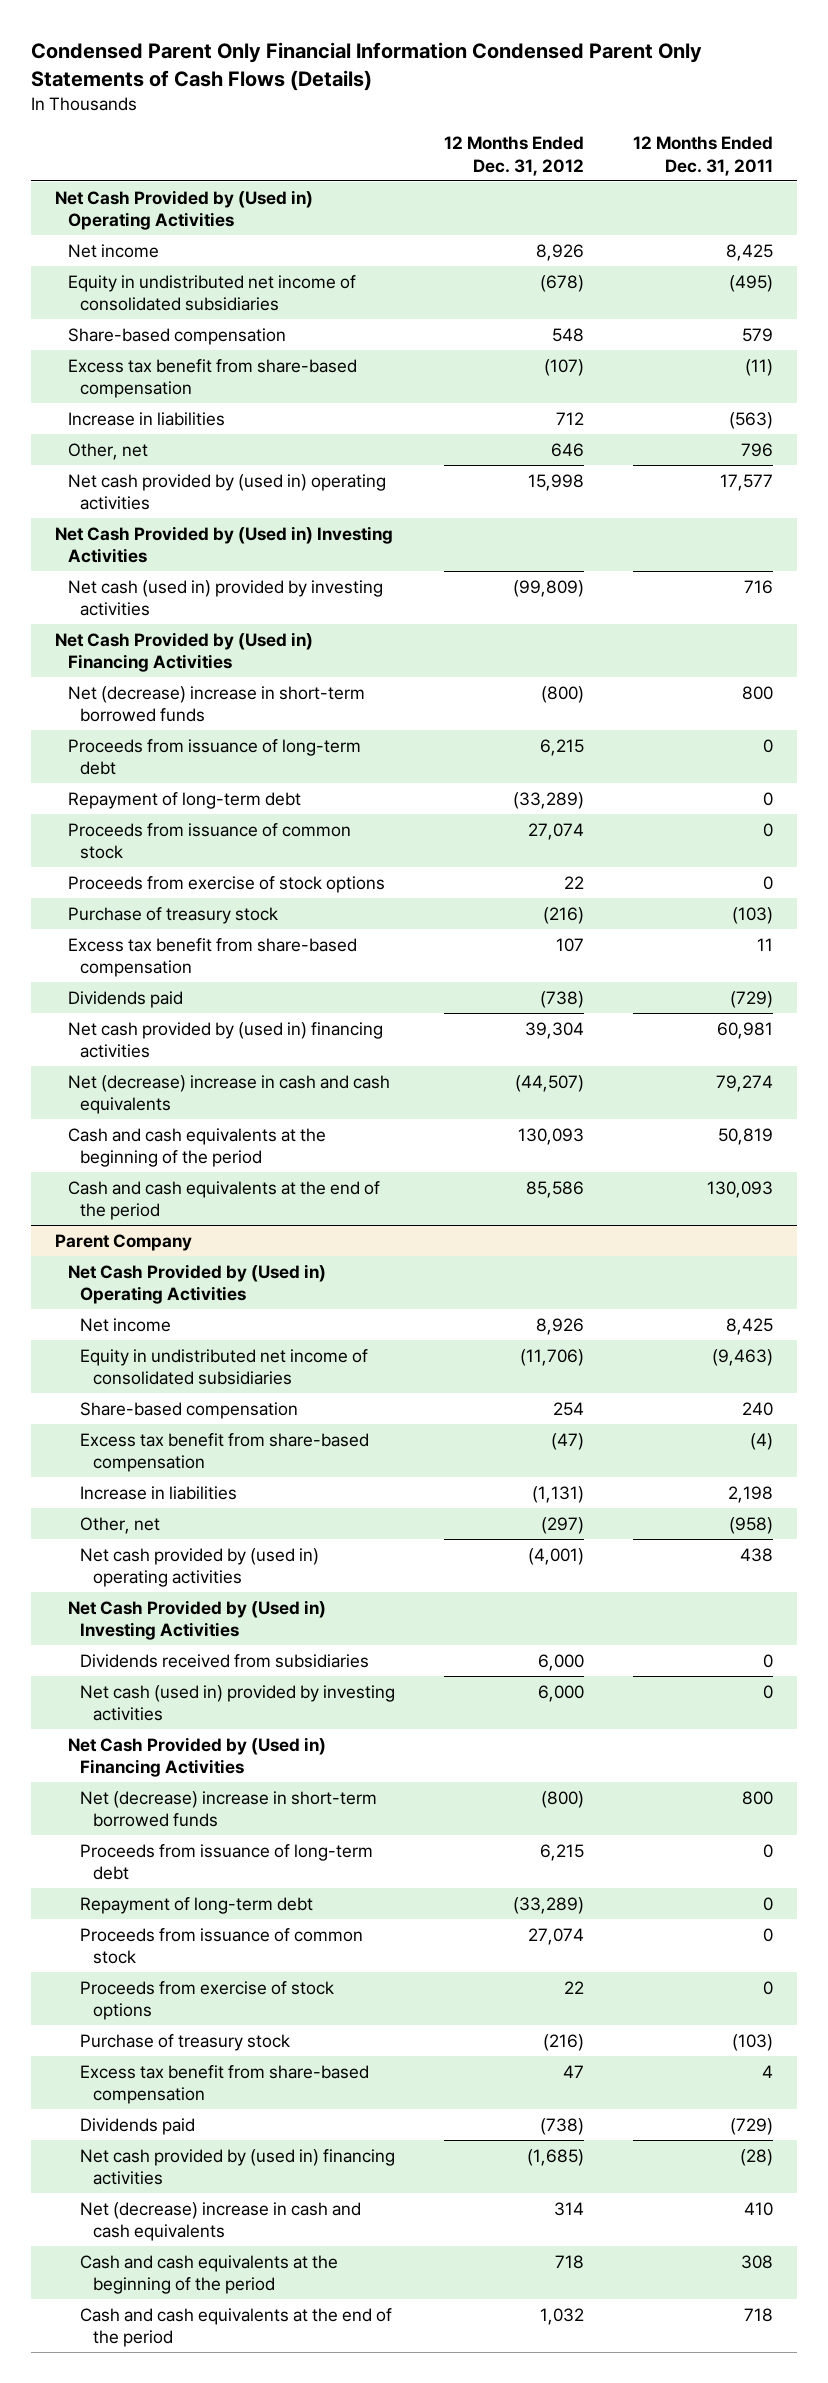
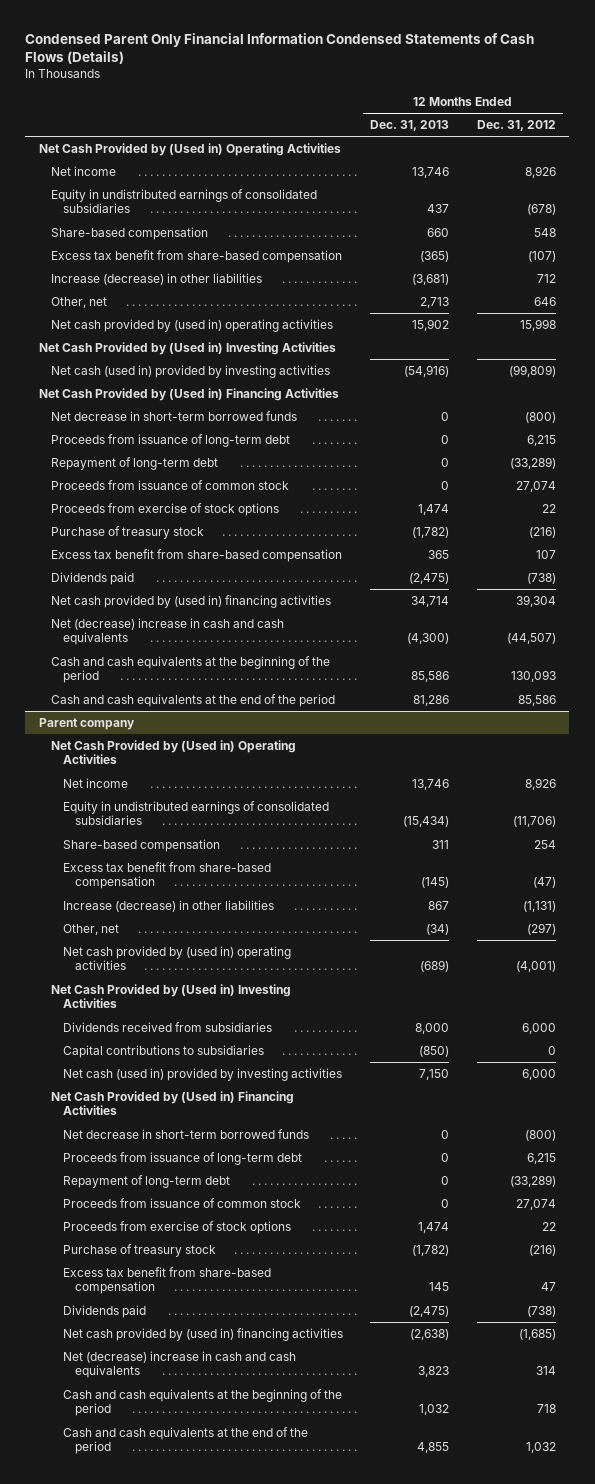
[30,42,702,91] Condensed Parent Only Financial Information Condensed Parent Only Statements of Cash Flows (Details) -> [25,32,535,64] Condensed Parent Only Financial Information Condensed Statements of Cash Flows (Details)
[632,136,773,176] 12 Months Ended Dec. 31, 2011 -> none
none -> [370,120,450,132] Dec. 31, 2013
[67,274,356,312] Equity in undistributed net income of consolidated subsidiaries -> [50,188,317,214] Equity in undistributed earnings of consolidated subsidiaries
[67,411,225,426] Increase in liabilities -> [50,272,262,285] Increase (decrease) in other liabilities
[67,685,365,723] Net (decrease) increase in short-term borrowed funds -> [50,410,297,421] Net decrease in short-term borrowed funds
[55,1233,193,1251] Parent Company -> [38,717,135,730] Parent company
[80,1348,369,1386] Equity in undistributed net income of consolidated subsidiaries -> [62,800,329,826] Equity in undistributed earnings of consolidated subsidiaries
[80,1485,238,1500] Increase in liabilities -> [62,899,274,912] Increase (decrease) in other liabilities
none -> [62,1044,264,1058] Capital contributions to subsidiaries
[80,1790,378,1828] Net (decrease) increase in short-term borrowed funds -> [62,1128,309,1139] Net decrease in short-term borrowed funds

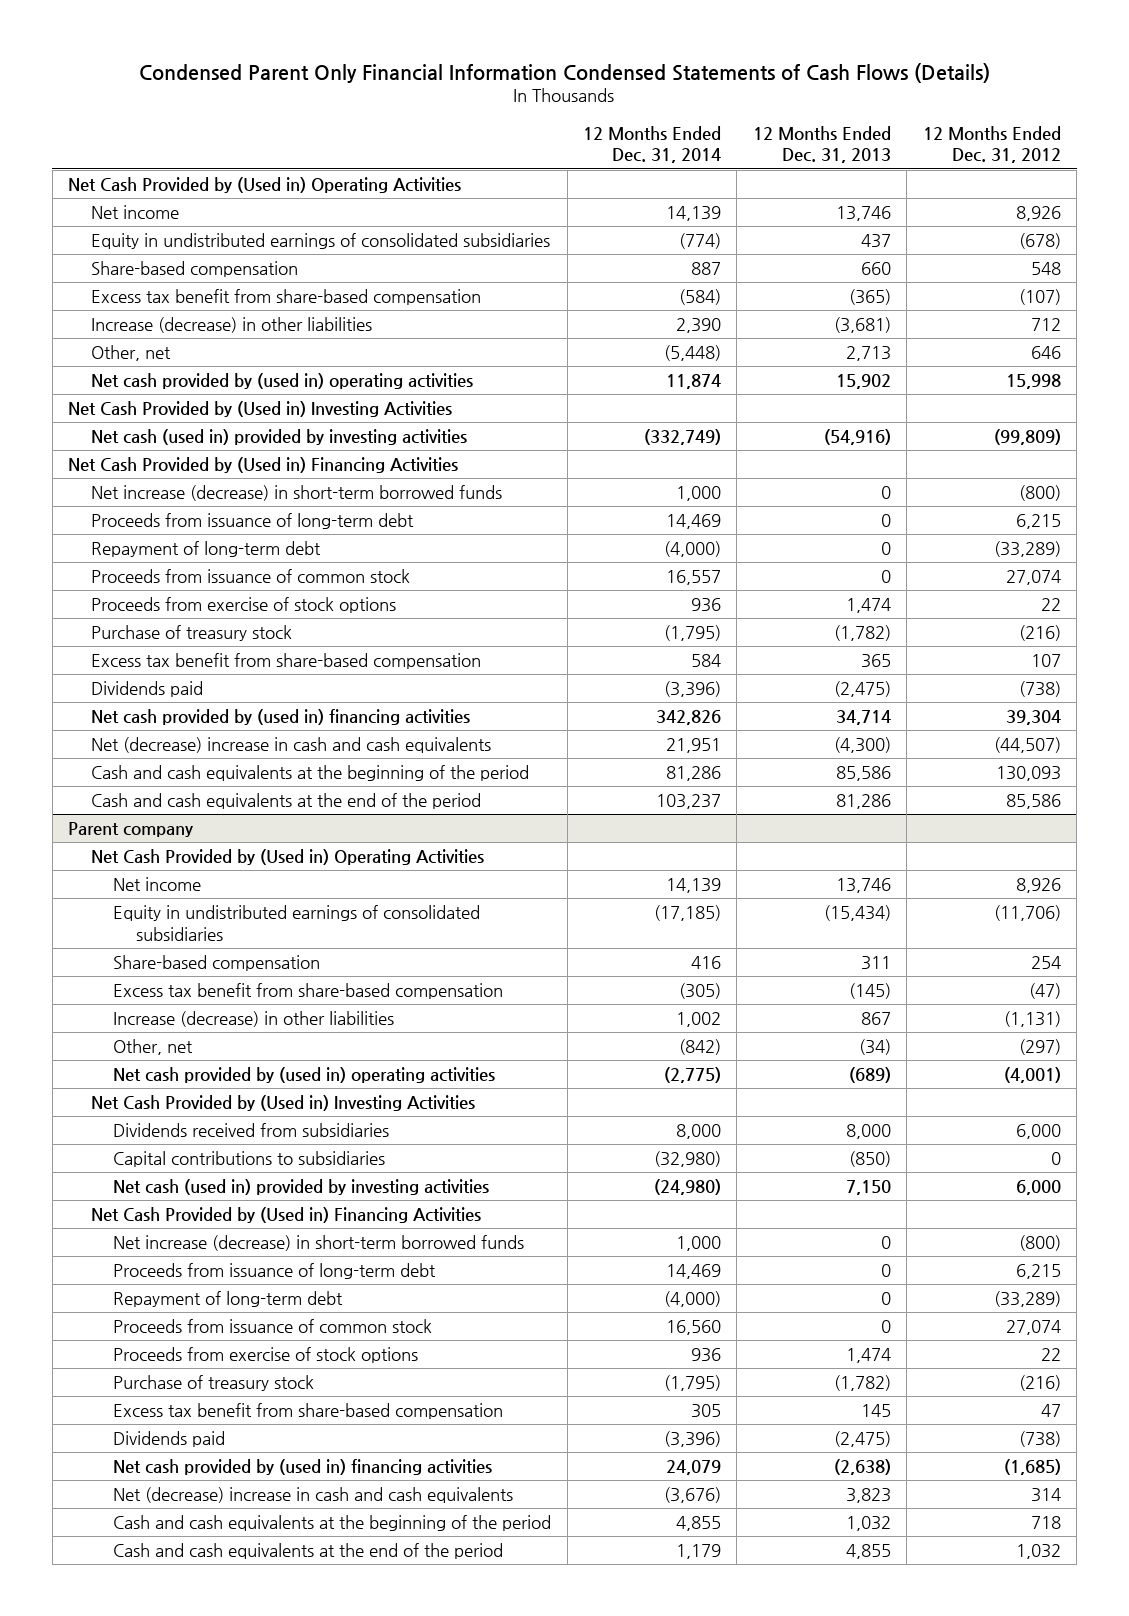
none -> [582,125,721,164] 12 Months Ended Dec. 31, 2014
[50,410,297,421] Net decrease in short-term borrowed funds -> [90,485,502,502] Net increase (decrease) in short-term borrowed funds
[62,1128,309,1139] Net decrease in short-term borrowed funds -> [113,1235,525,1252] Net increase (decrease) in short-term borrowed funds

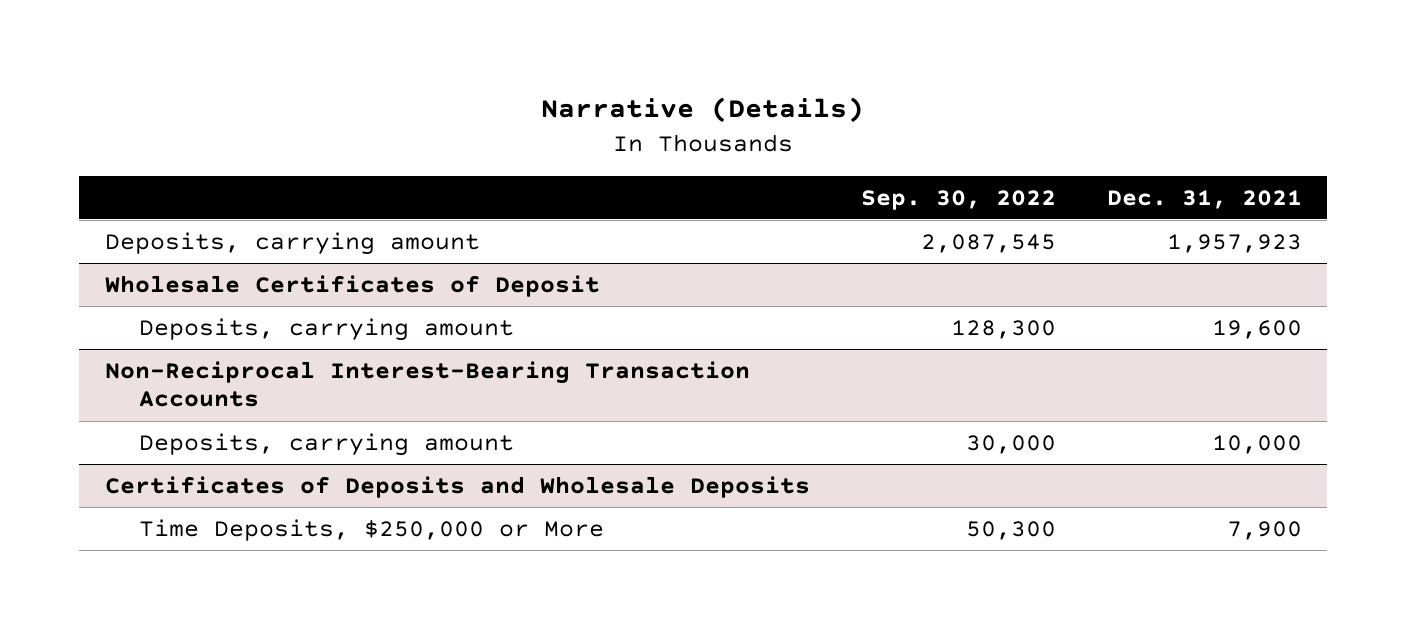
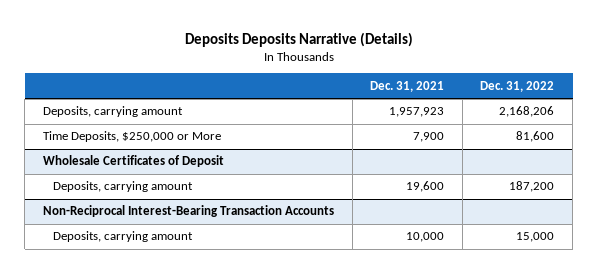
[541,97,865,124] Narrative (Details) -> [184,32,413,48] Deposits Deposits Narrative (Details)
[860,189,1056,210] Sep. 30, 2022 -> none
none -> [480,80,555,92] Dec. 31, 2022
none -> [43,131,222,143] Time Deposits, $250,000 or More
[104,475,810,498] Certificates of Deposits and Wholesale Deposits -> none
[138,518,604,541] Time Deposits, $250,000 or More -> none

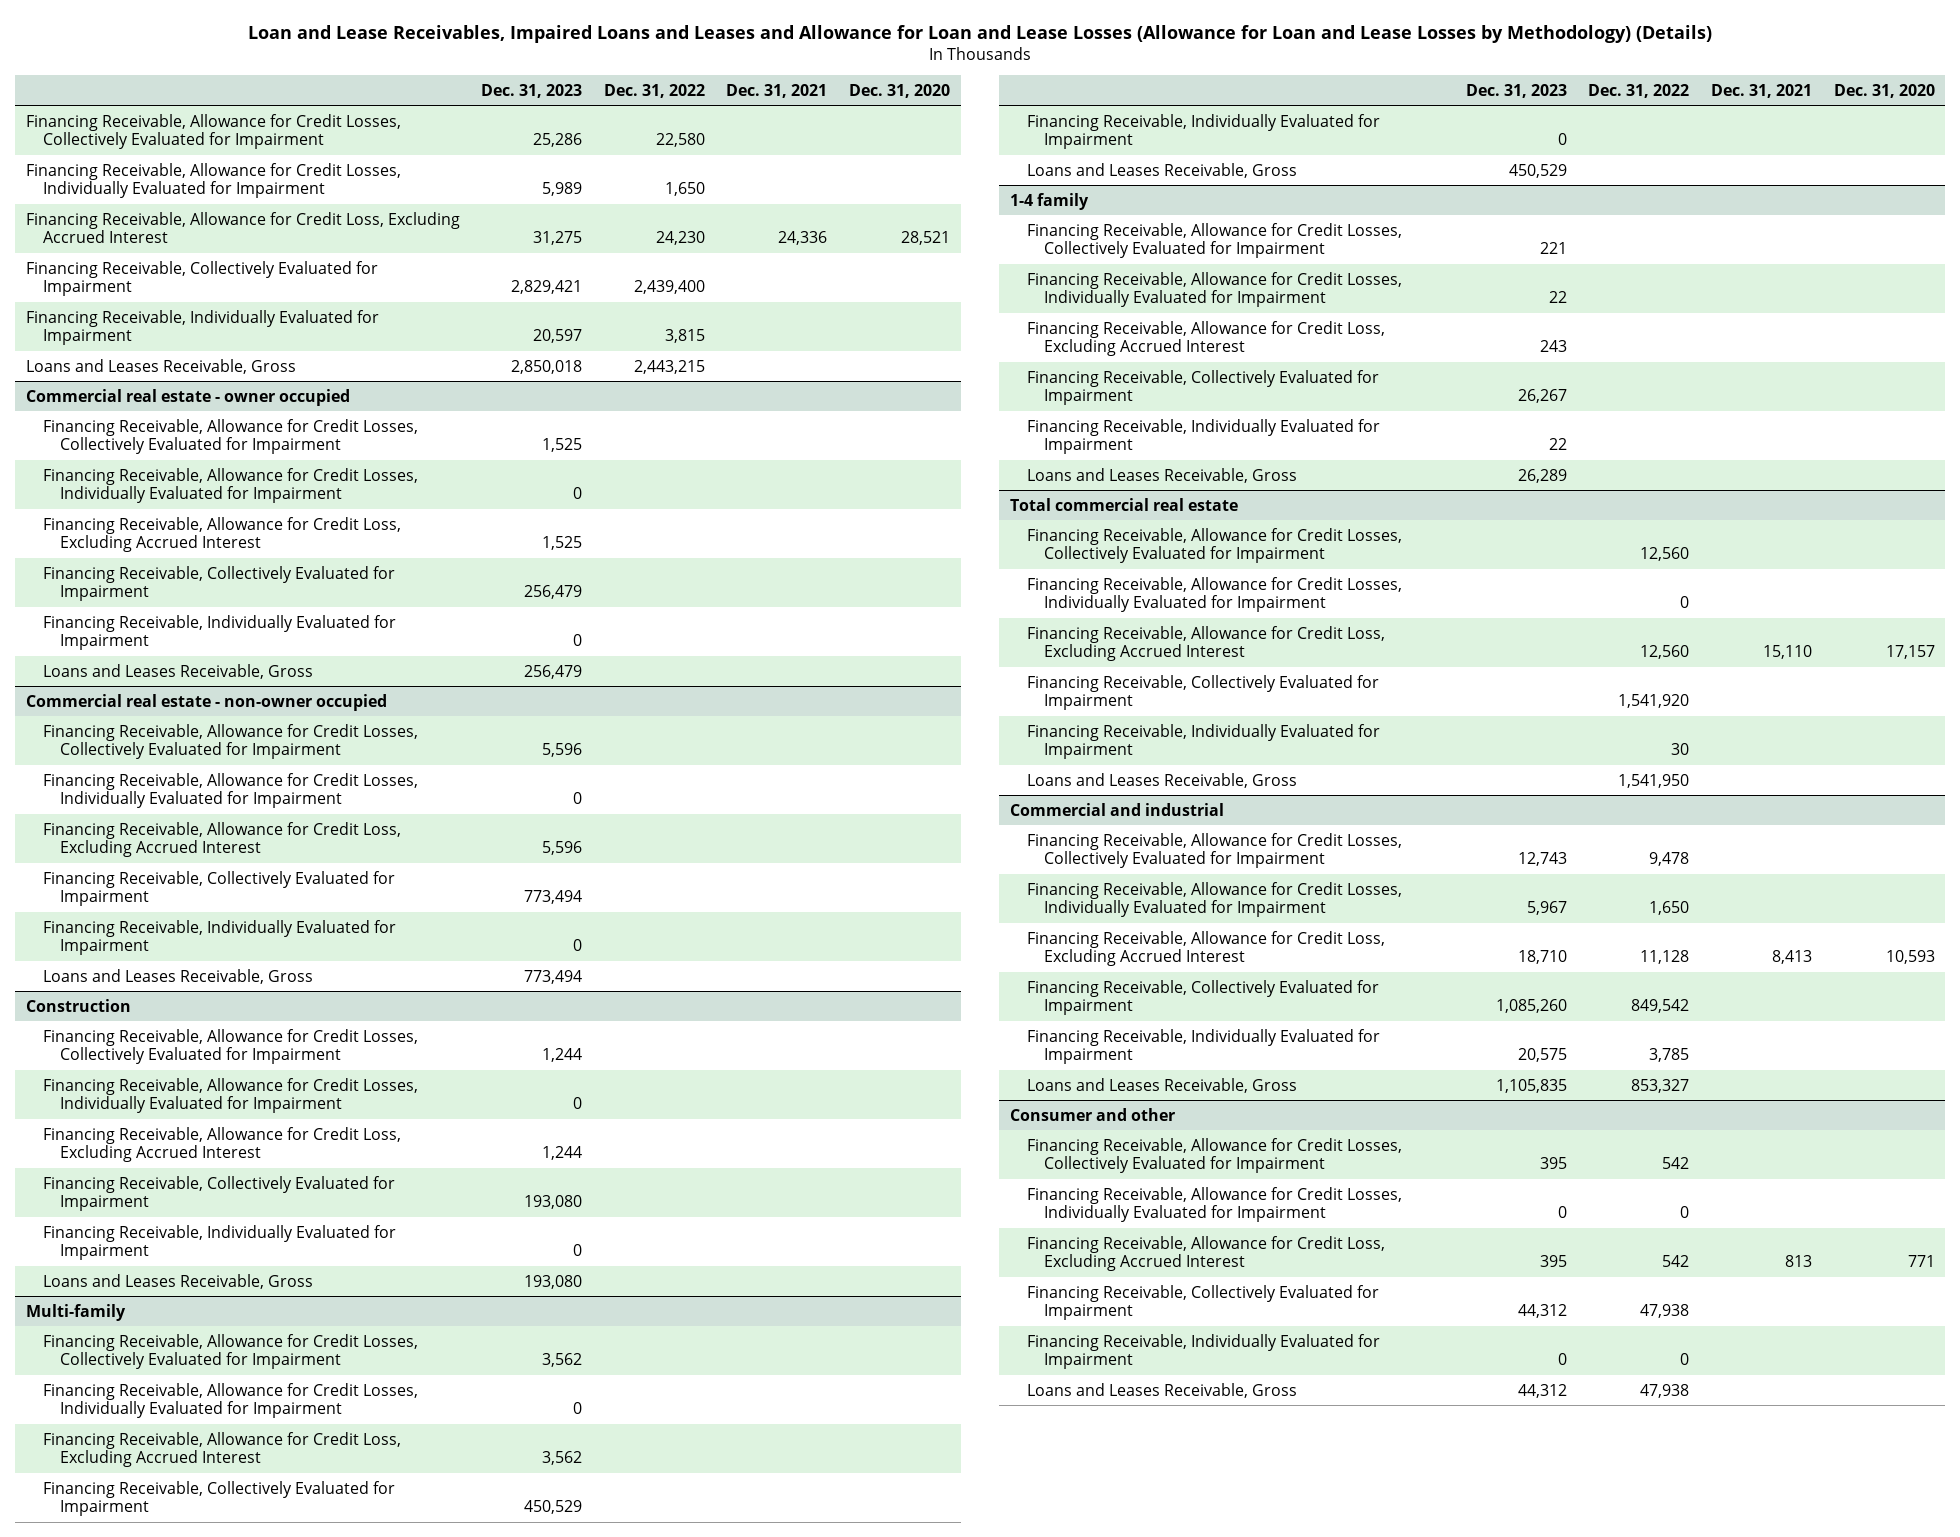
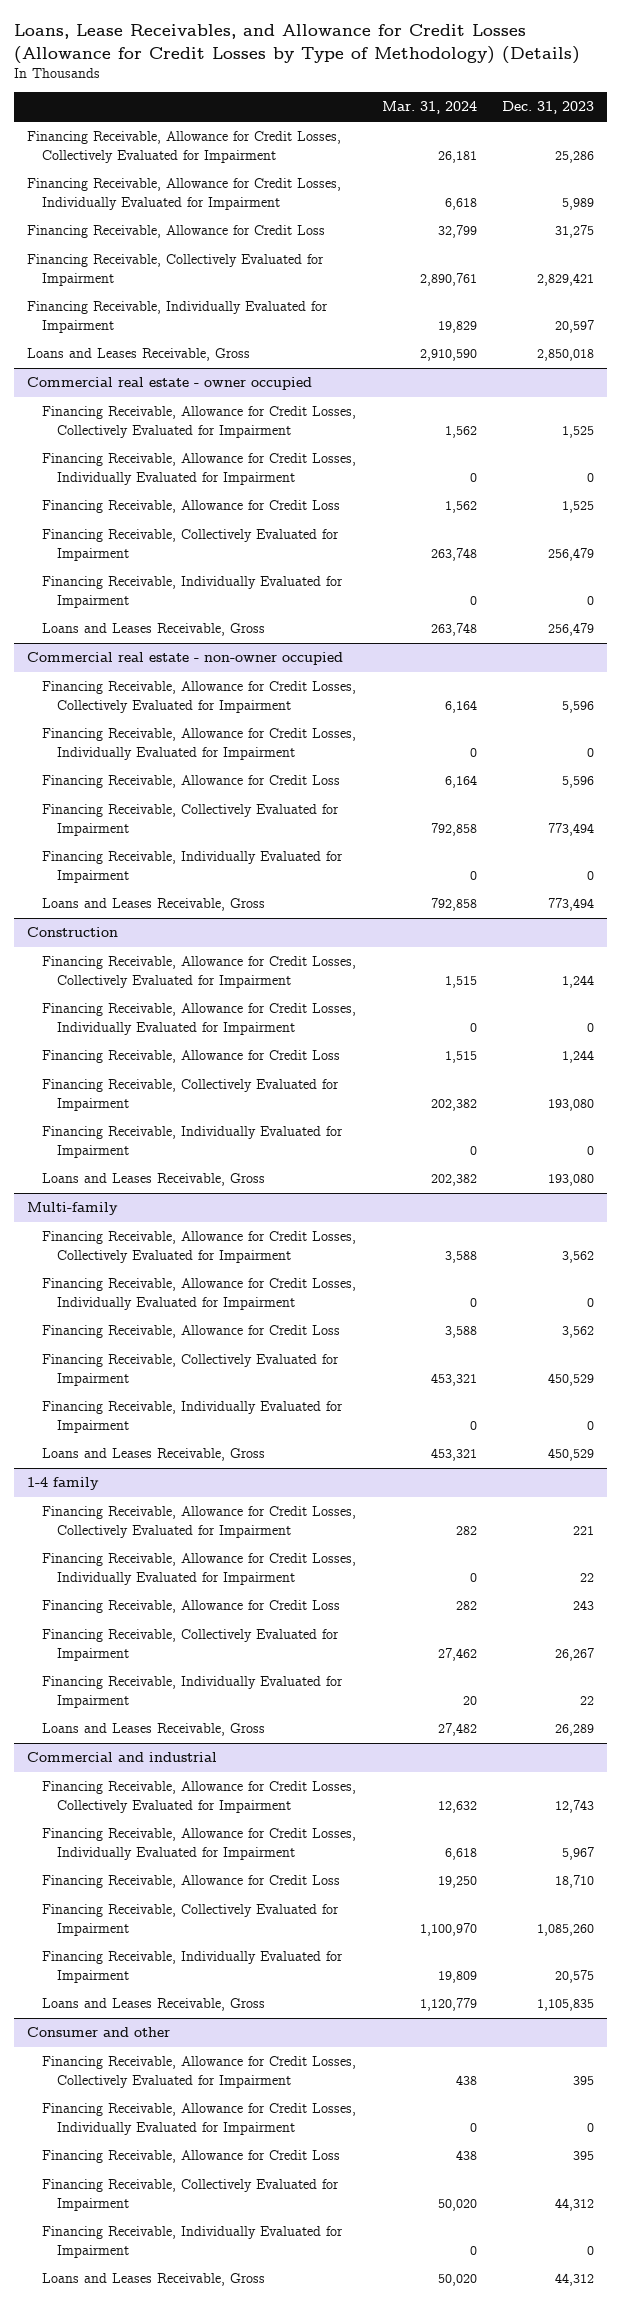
[248,24,1713,43] Loan and Lease Receivables, Impaired Loans and Leases and Allowance for Loan and Lease Losses (Allowance for Loan and Lease Losses by Methodology) (Details) -> [14,24,581,64] Loans, Lease Receivables, and Allowance for Credit Losses (Allowance for Credit Losses by Type of Methodology) (Details)
[603,83,705,98] Dec. 31, 2022 -> none
[726,83,828,98] Dec. 31, 2021 -> none
[849,83,951,98] Dec. 31, 2020 -> none
none -> [381,101,477,115] Mar. 31, 2024
[25,211,460,244] Financing Receivable, Allowance for Credit Loss, Excluding Accrued Interest -> [27,225,326,239] Financing Receivable, Allowance for Credit Loss
[42,516,401,553] Financing Receivable, Allowance for Credit Loss, Excluding Accrued Interest -> [42,500,341,514] Financing Receivable, Allowance for Credit Loss
[42,821,401,858] Financing Receivable, Allowance for Credit Loss, Excluding Accrued Interest -> [42,775,341,789] Financing Receivable, Allowance for Credit Loss
[42,1126,401,1163] Financing Receivable, Allowance for Credit Loss, Excluding Accrued Interest -> [42,1050,341,1064] Financing Receivable, Allowance for Credit Loss
[42,1431,401,1468] Financing Receivable, Allowance for Credit Loss, Excluding Accrued Interest -> [42,1325,341,1339] Financing Receivable, Allowance for Credit Loss
[1027,320,1386,357] Financing Receivable, Allowance for Credit Loss, Excluding Accrued Interest -> [42,1600,341,1614] Financing Receivable, Allowance for Credit Loss
[1010,497,1239,511] Total commercial real estate -> none
[1027,527,1403,564] Financing Receivable, Allowance for Credit Losses, Collectively Evaluated for Impairment -> none
[1027,576,1403,613] Financing Receivable, Allowance for Credit Losses, Individually Evaluated for Impairment -> none
[1027,625,1386,662] Financing Receivable, Allowance for Credit Loss, Excluding Accrued Interest -> none
[1027,674,1380,711] Financing Receivable, Collectively Evaluated for Impairment -> none
[1027,723,1381,760] Financing Receivable, Individually Evaluated for Impairment -> none
[1027,772,1298,788] Loans and Leases Receivable, Gross -> none
[1027,930,1386,967] Financing Receivable, Allowance for Credit Loss, Excluding Accrued Interest -> [42,1875,341,1889] Financing Receivable, Allowance for Credit Loss
[1027,1235,1386,1272] Financing Receivable, Allowance for Credit Loss, Excluding Accrued Interest -> [42,2150,341,2164] Financing Receivable, Allowance for Credit Loss

